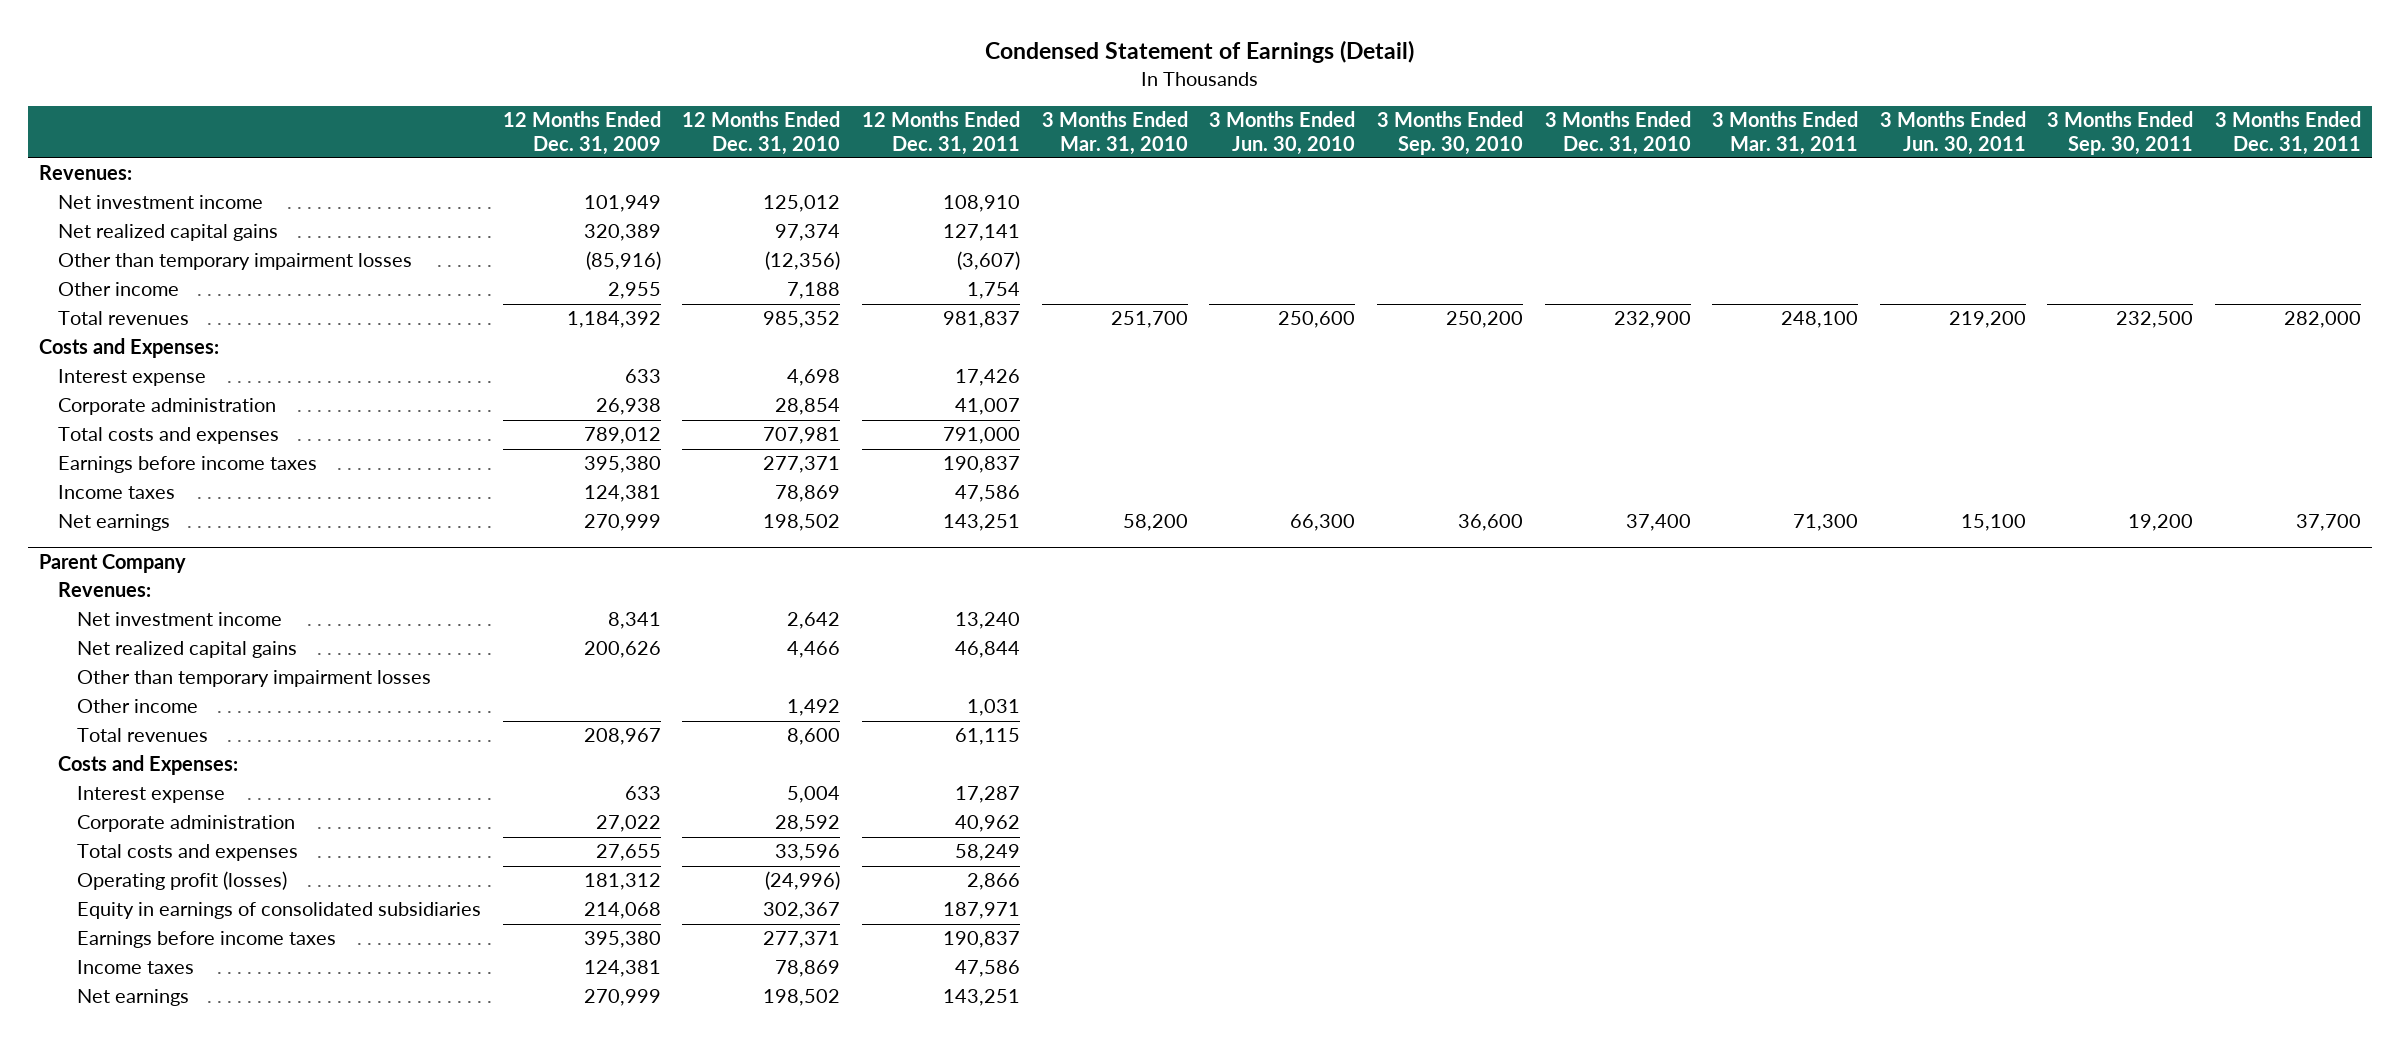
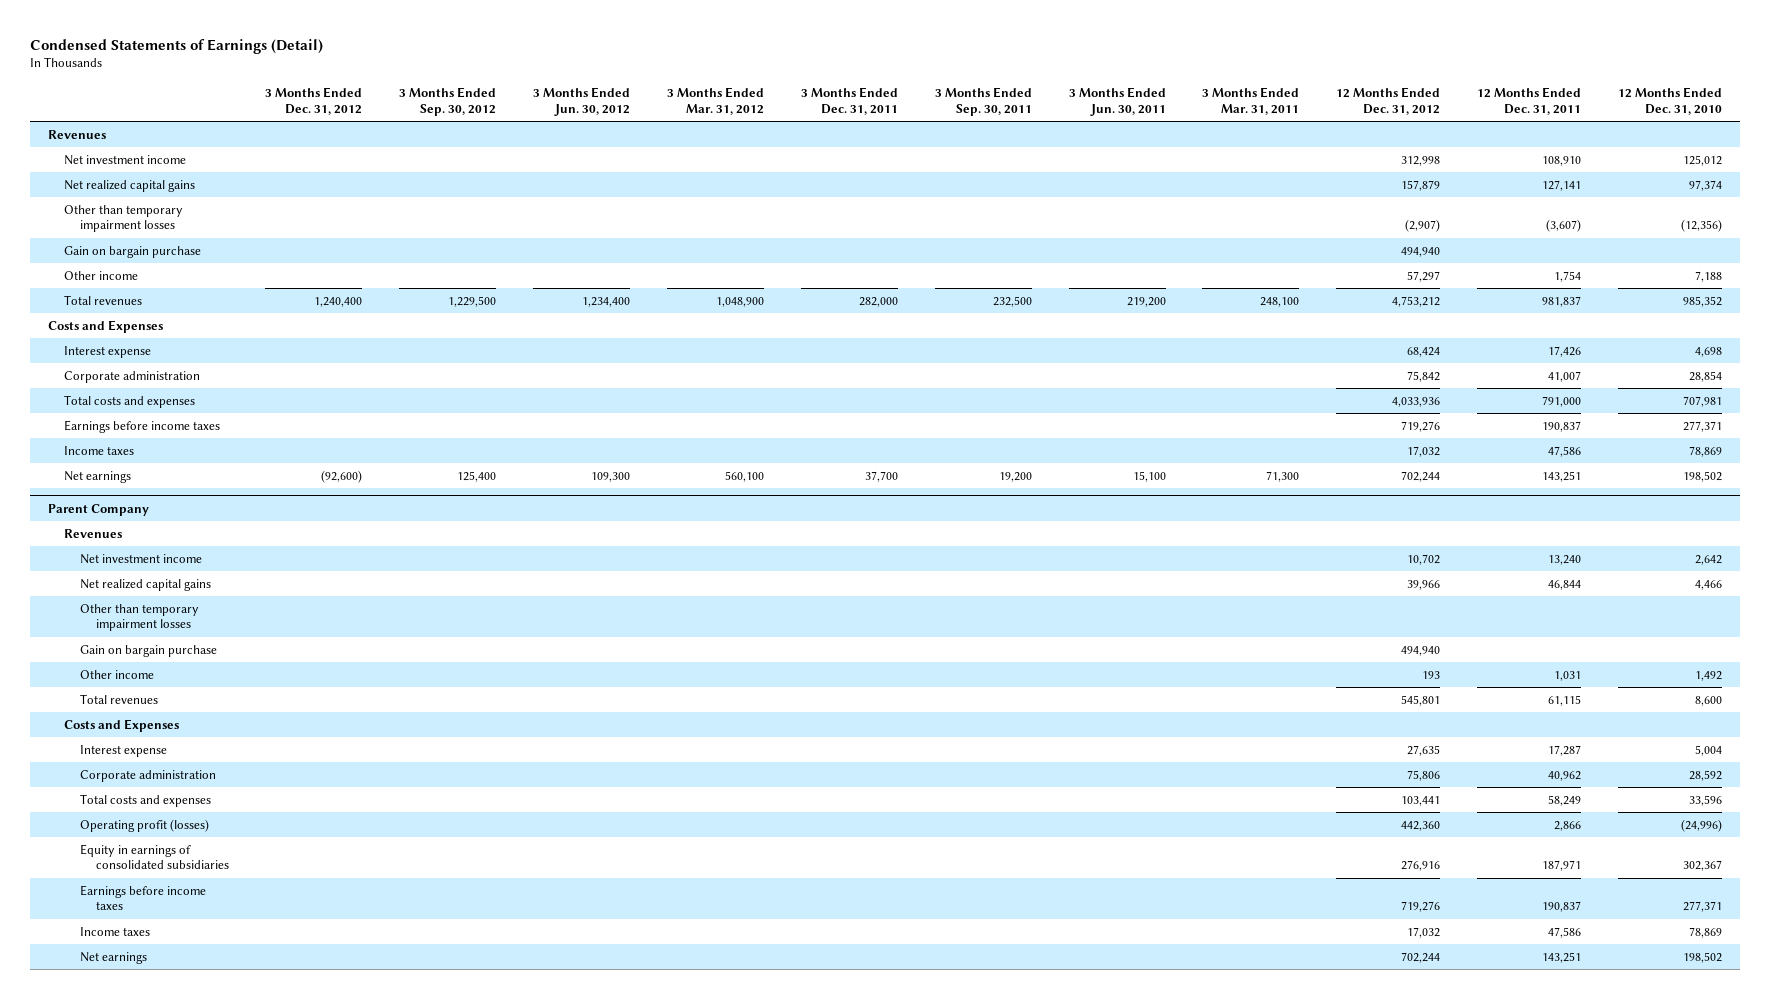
[984,39,1414,63] Condensed Statement of Earnings (Detail) -> [29,38,323,54] Condensed Statements of Earnings (Detail)
[502,111,661,155] 12 Months Ended Dec. 31, 2009 -> none
[1041,111,1188,155] 3 Months Ended Mar. 31, 2010 -> none
[1209,111,1356,155] 3 Months Ended Jun. 30, 2010 -> none
[1376,111,1523,155] 3 Months Ended Sep. 30, 2010 -> none
[1544,111,1691,155] 3 Months Ended Dec. 31, 2010 -> none
none -> [265,87,363,115] 3 Months Ended Dec. 31, 2012
none -> [399,87,497,116] 3 Months Ended Sep. 30, 2012
none -> [533,87,631,116] 3 Months Ended Jun. 30, 2012
none -> [666,87,764,115] 3 Months Ended Mar. 31, 2012
none -> [1336,87,1441,115] 12 Months Ended Dec. 31, 2012
[38,165,132,181] Revenues: -> [48,129,107,139] Revenues
none -> [63,245,201,258] Gain on bargain purchase
[38,338,219,359] Costs and Expenses: -> [48,319,164,333] Costs and Expenses
[57,582,151,598] Revenues: -> [63,528,122,538] Revenues
none -> [79,644,217,657] Gain on bargain purchase
[57,755,238,776] Costs and Expenses: -> [63,718,179,732] Costs and Expenses

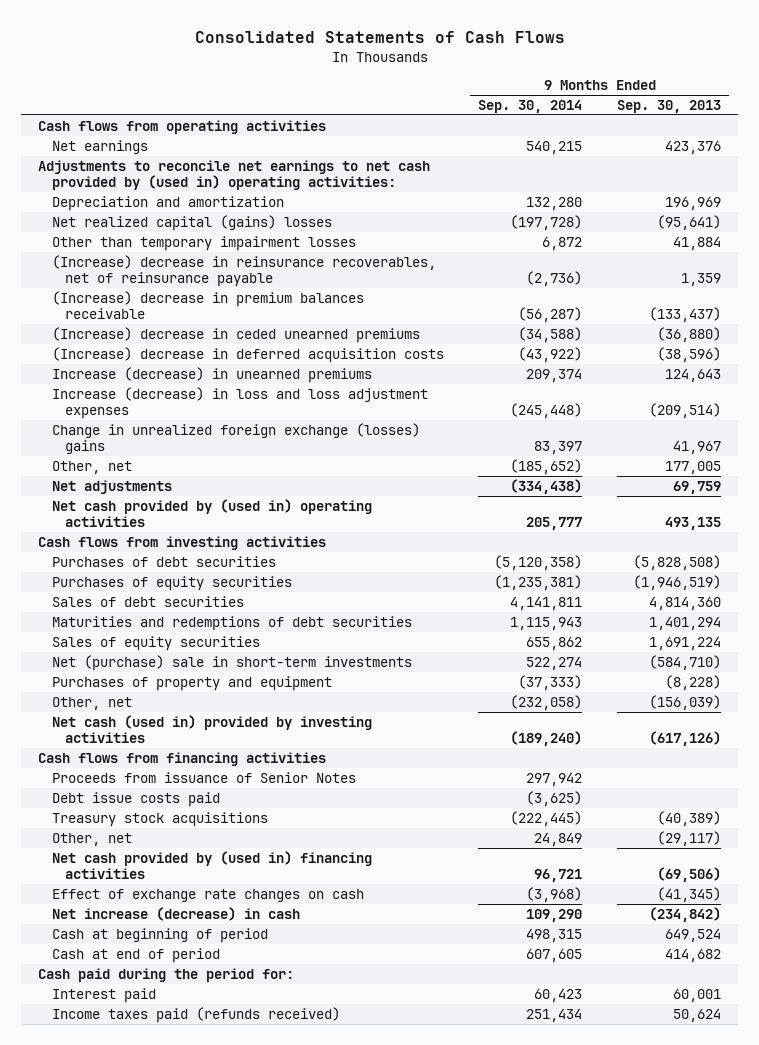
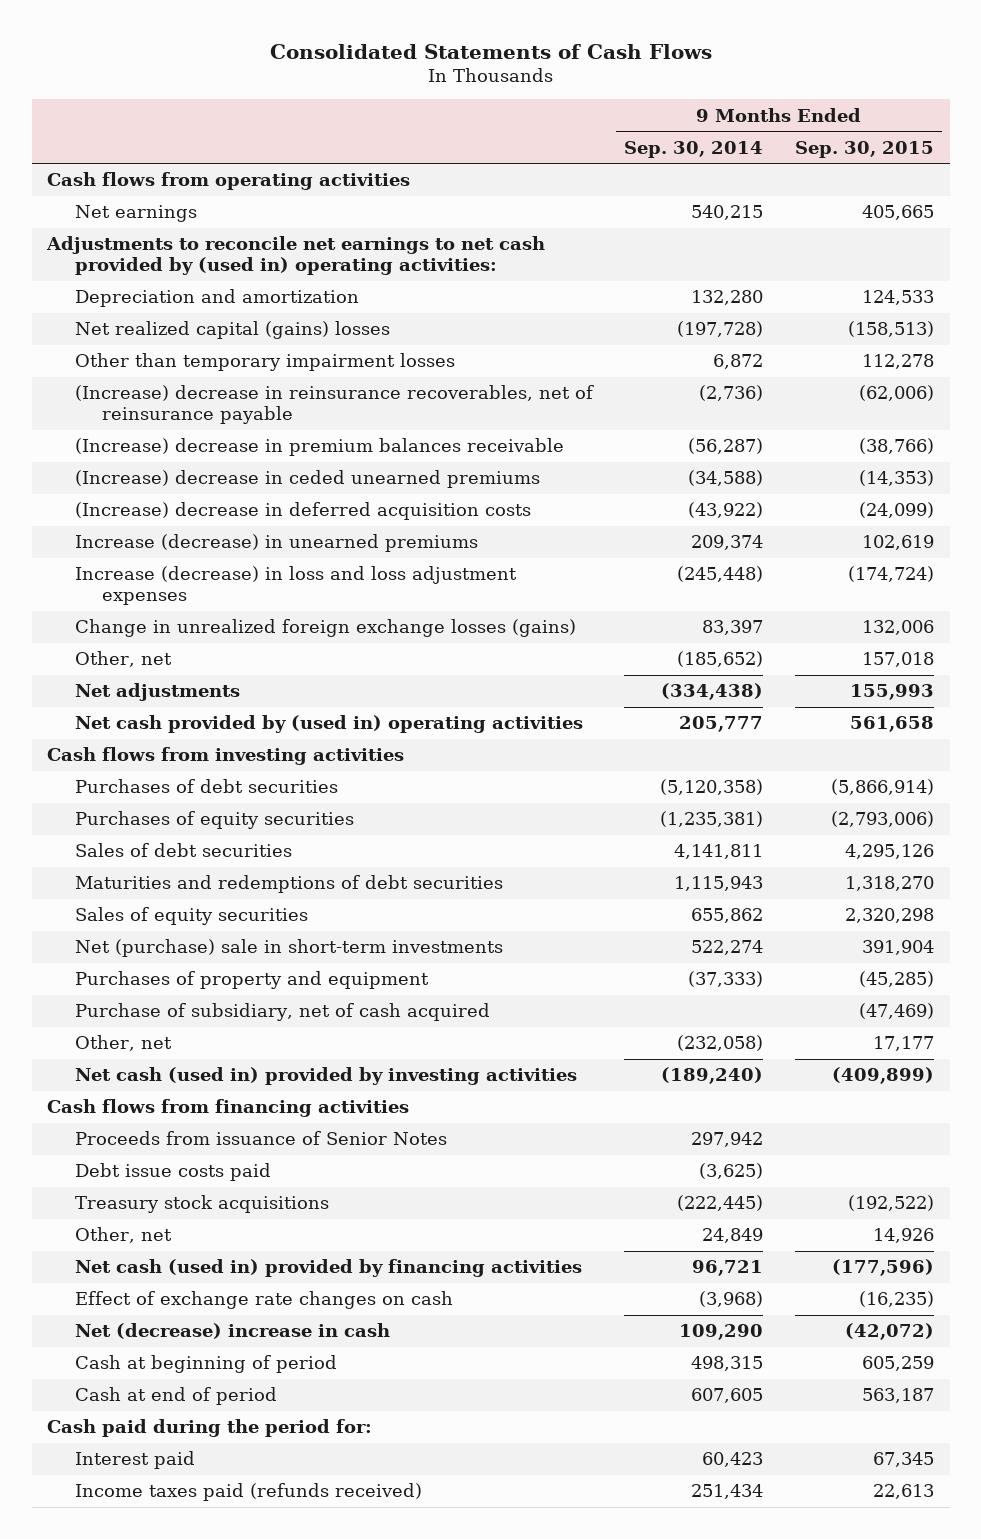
[616,100,721,114] Sep. 30, 2013 -> none
none -> [794,140,934,158] Sep. 30, 2015
[51,422,420,454] Change in unrealized foreign exchange (losses) gains -> [74,619,576,638] Change in unrealized foreign exchange losses (gains)
none -> [74,1003,490,1022] Purchase of subsidiary, net of cash acquired
[51,850,372,879] Net cash provided by (used in) financing activities -> [74,1259,582,1278] Net cash (used in) provided by financing activities
[51,906,300,921] Net increase (decrease) in cash -> [74,1323,390,1340] Net (decrease) increase in cash

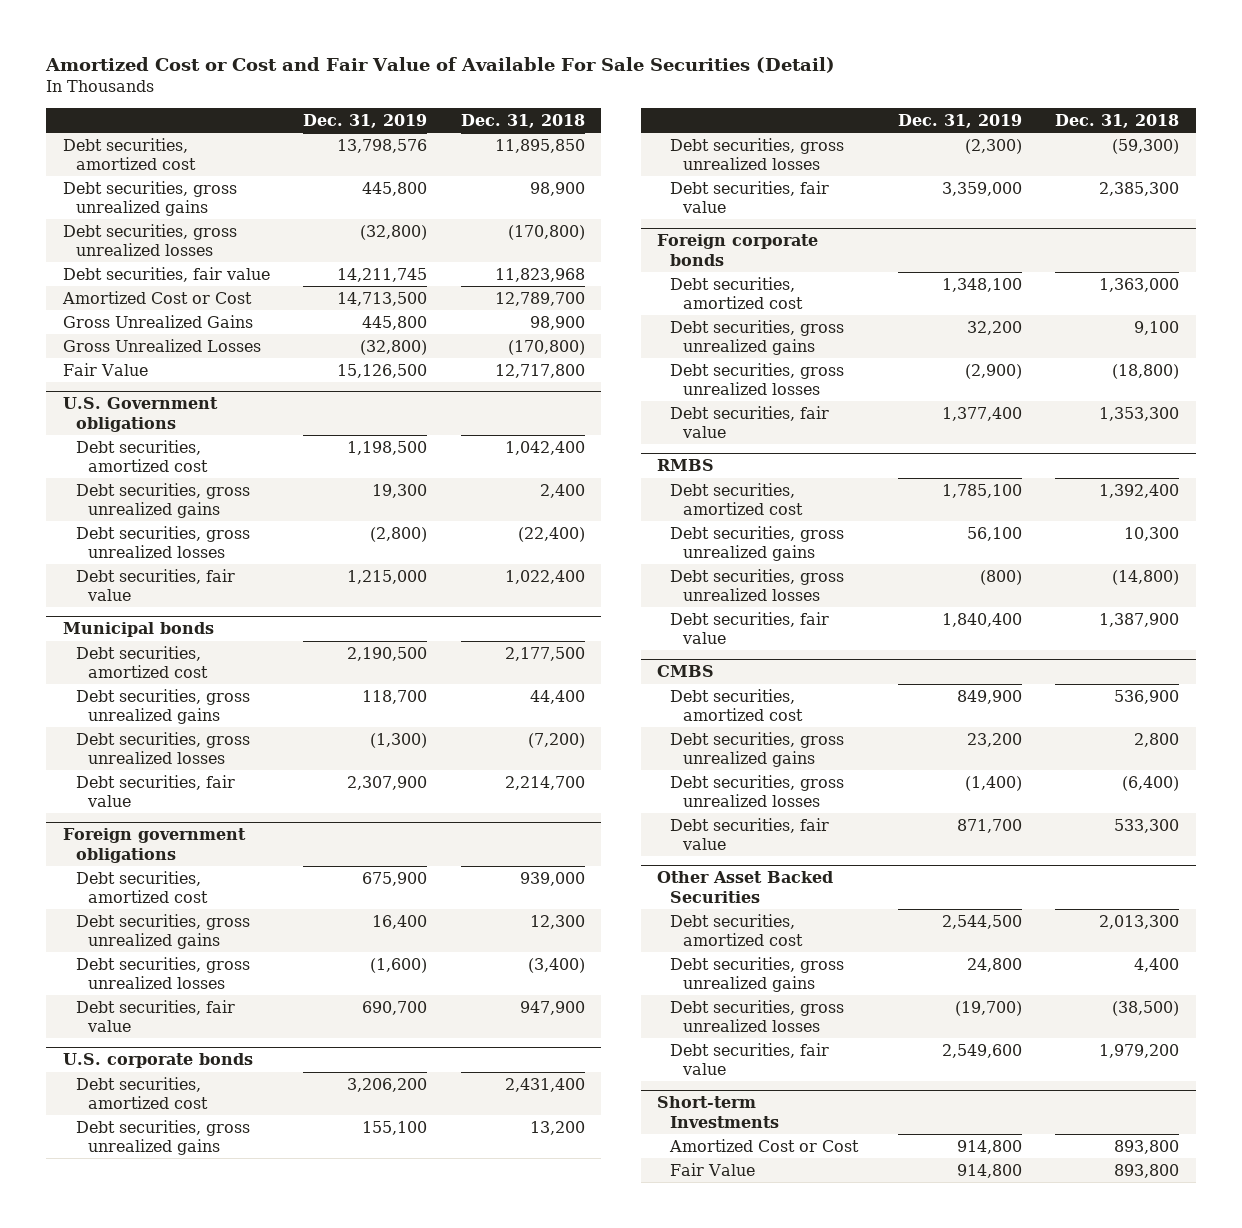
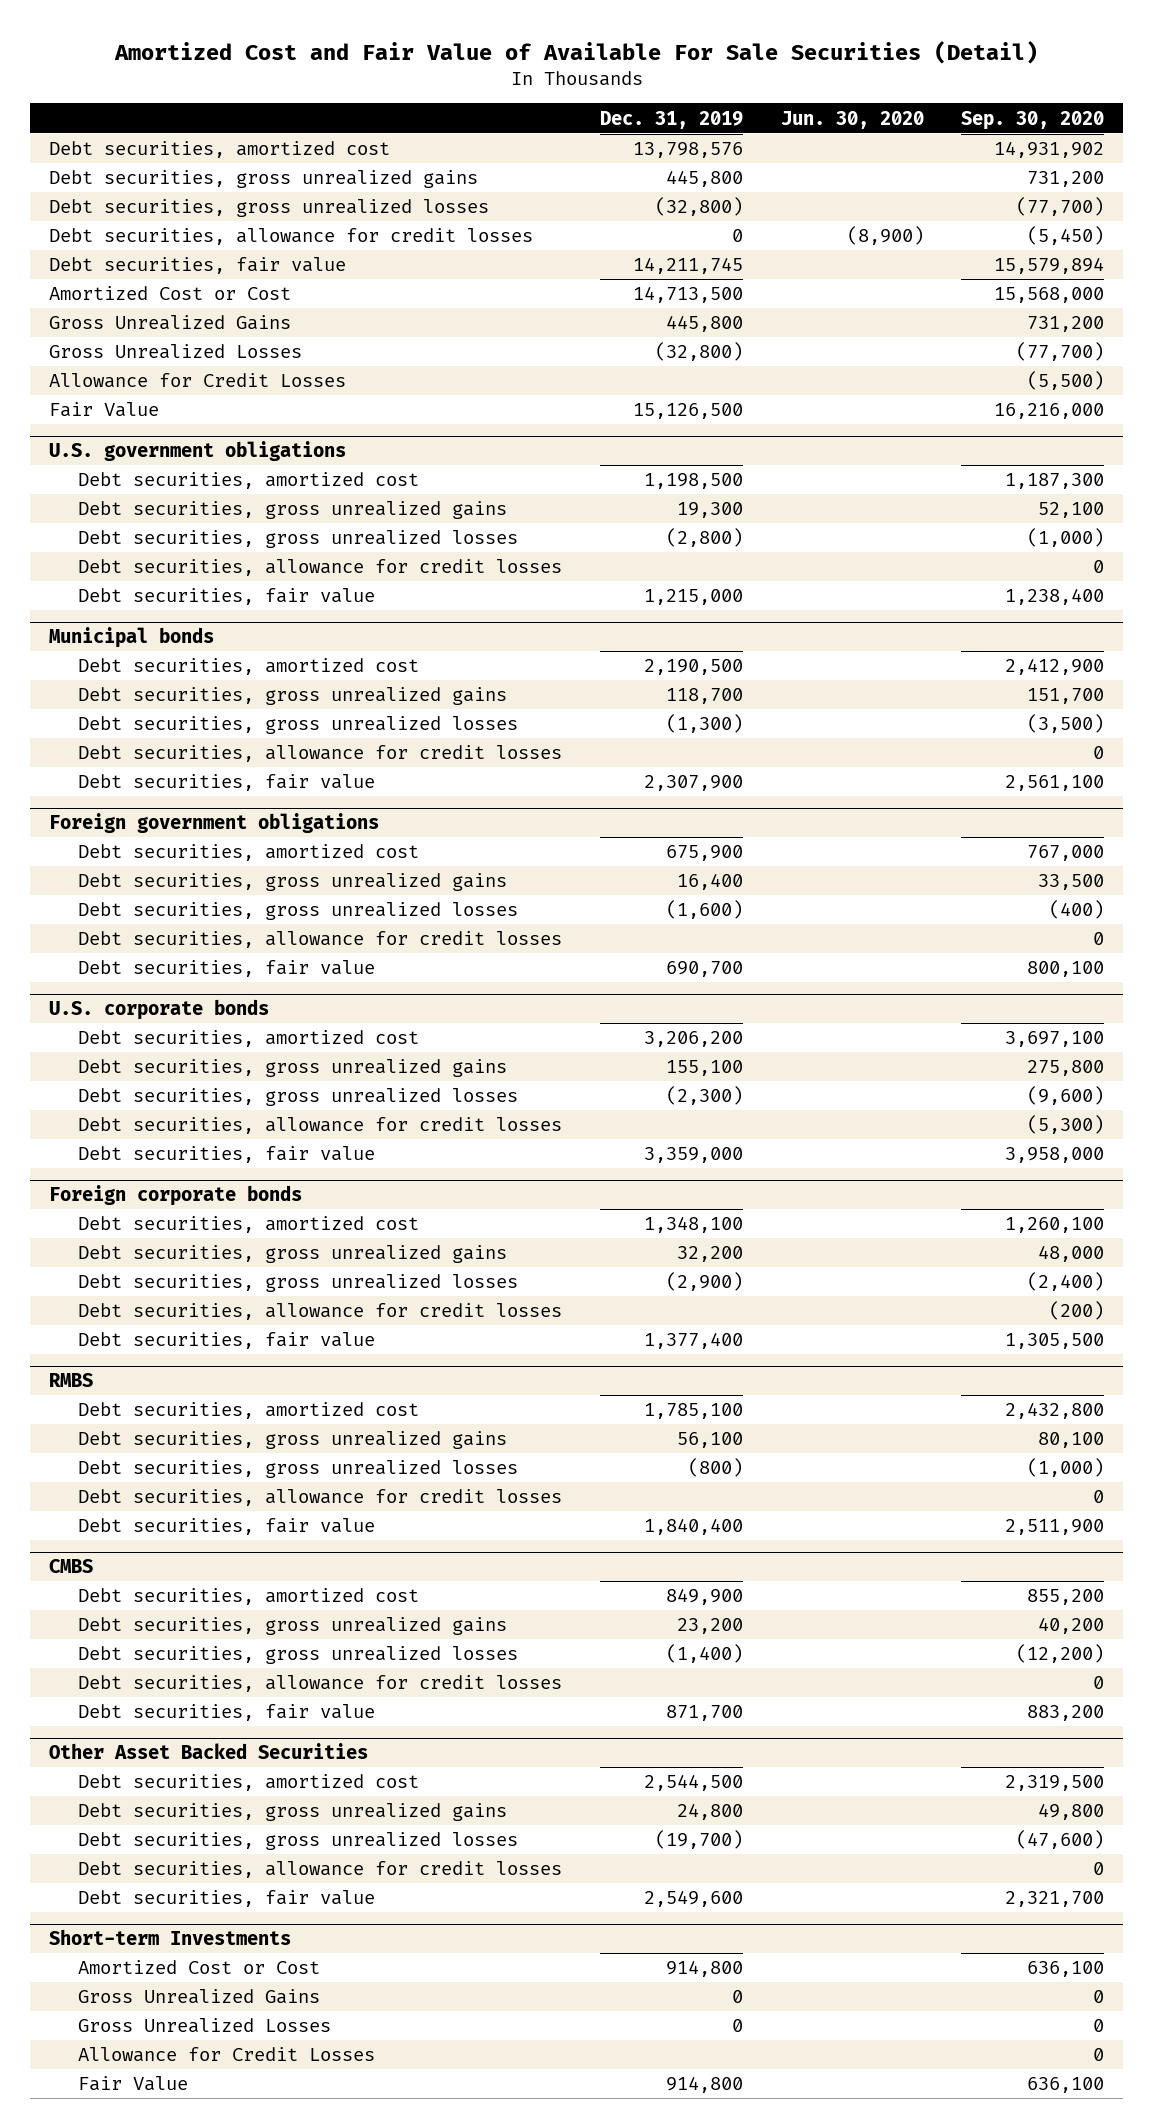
[45,56,836,73] Amortized Cost or Cost and Fair Value of Available For Sale Securities (Detail) -> [113,40,1038,64] Amortized Cost and Fair Value of Available For Sale Securities (Detail)
[460,113,585,128] Dec. 31, 2018 -> none
none -> [780,110,924,129] Jun. 30, 2020
none -> [961,110,1105,130] Sep. 30, 2020
none -> [49,228,534,246] Debt securities, allowance for credit losses
none -> [49,373,347,389] Allowance for Credit Losses
[62,397,218,432] U.S. Government obligations -> [49,441,347,462] U.S. government obligations
none -> [78,559,563,577] Debt securities, allowance for credit losses
none -> [78,745,563,763] Debt securities, allowance for credit losses
none -> [78,931,563,949] Debt securities, allowance for credit losses
none -> [78,1117,563,1135] Debt securities, allowance for credit losses
none -> [78,1303,563,1321] Debt securities, allowance for credit losses
none -> [78,1489,563,1507] Debt securities, allowance for credit losses
none -> [78,1675,563,1693] Debt securities, allowance for credit losses
none -> [78,1861,563,1879] Debt securities, allowance for credit losses
none -> [78,1989,321,2005] Gross Unrealized Gains
none -> [78,2018,332,2034] Gross Unrealized Losses
none -> [78,2047,376,2063] Allowance for Credit Losses

